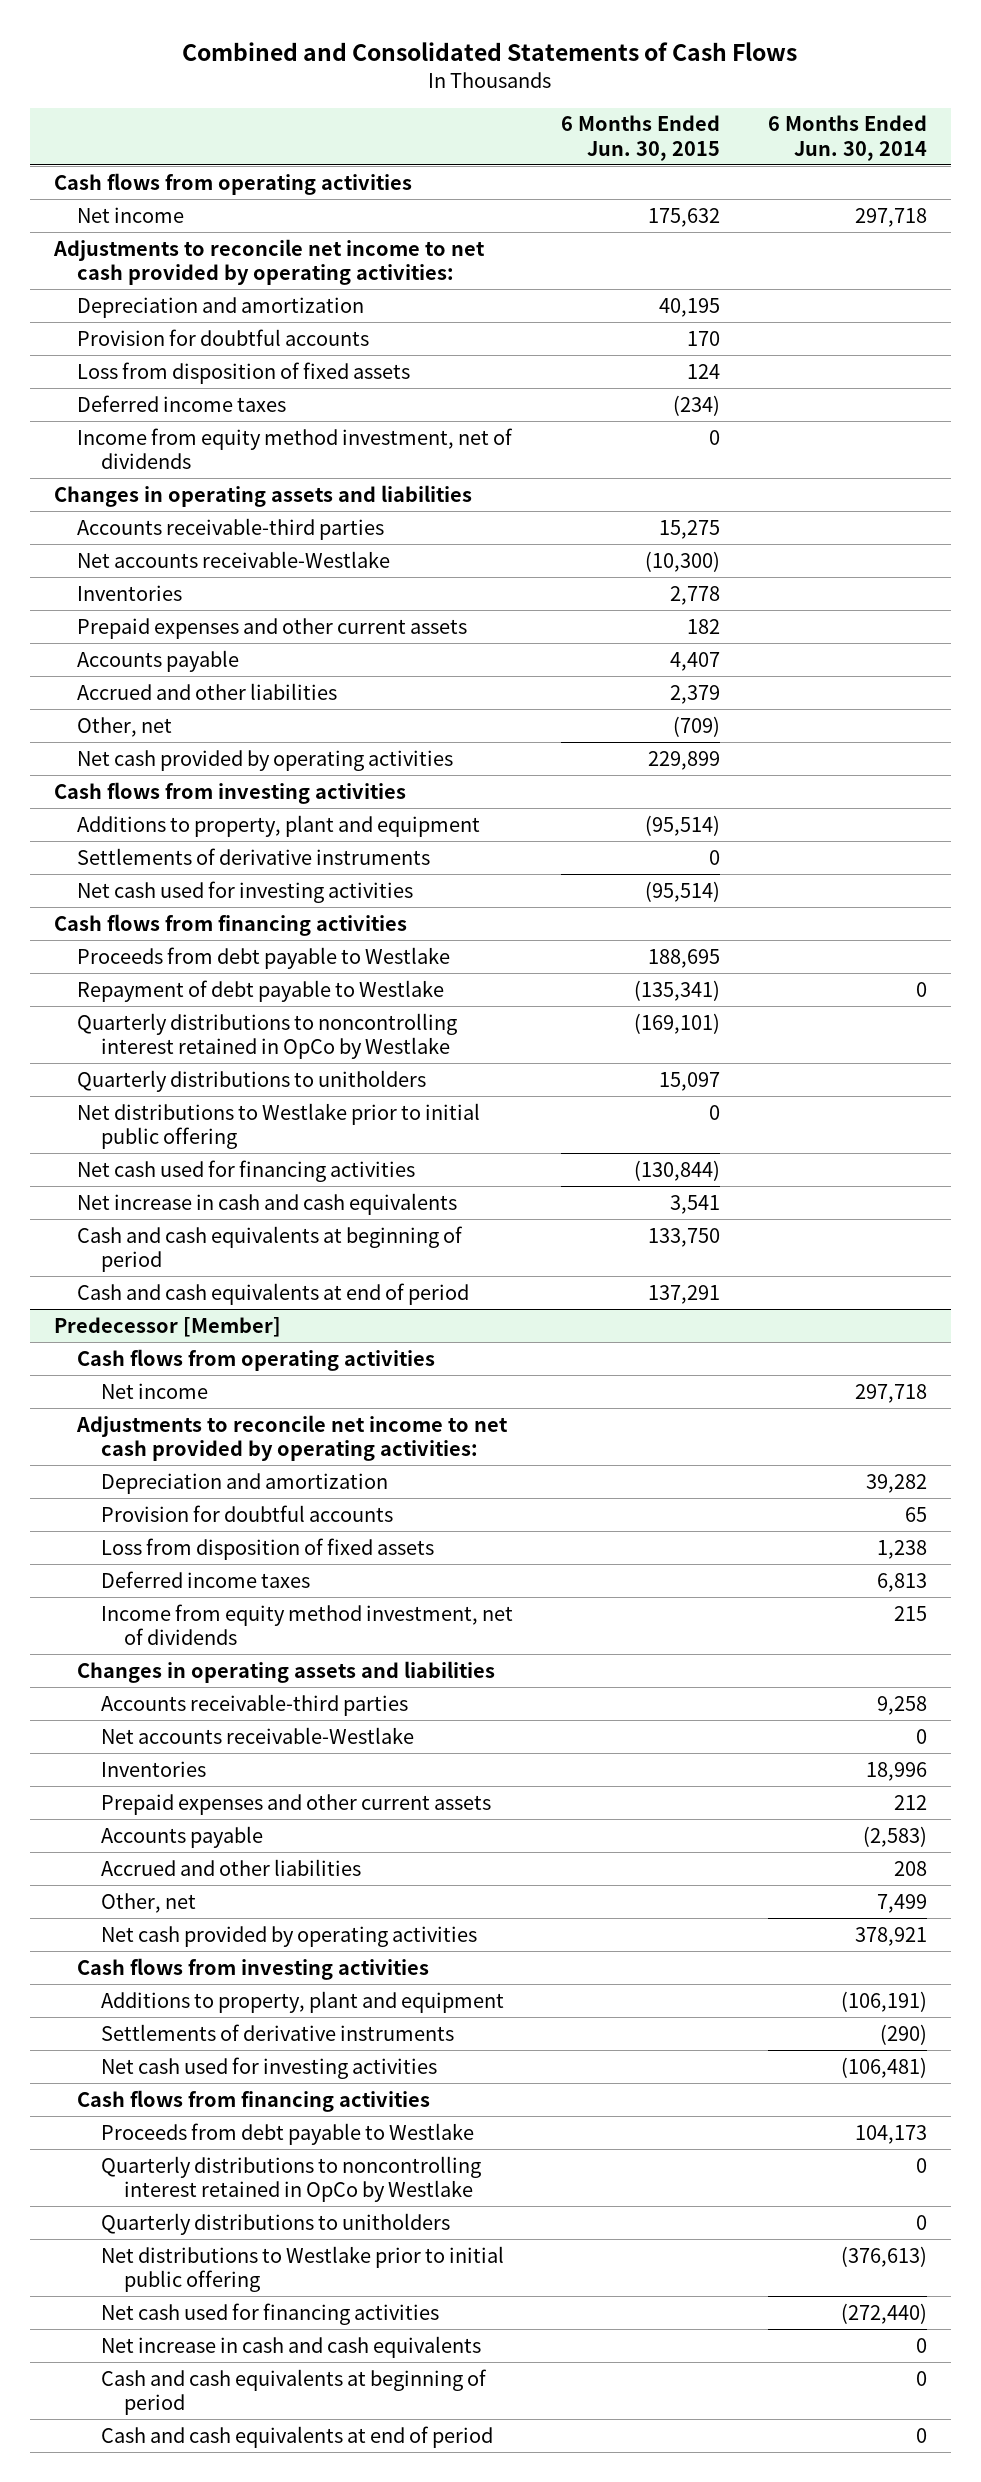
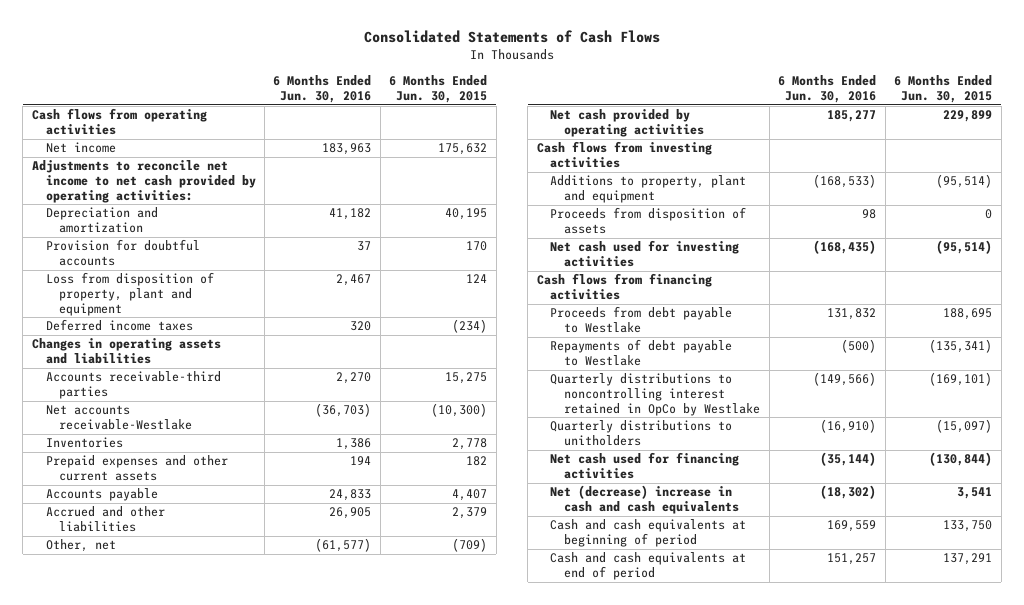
[182,41,798,61] Combined and Consolidated Statements of Cash Flows -> [363,30,660,44] Consolidated Statements of Cash Flows
[768,115,928,161] 6 Months Ended Jun. 30, 2014 -> none
none -> [273,75,372,104] 6 Months Ended Jun. 30, 2016
[77,361,411,384] Loss from disposition of fixed assets -> [45,272,214,316] Loss from disposition of property, plant and equipment
[77,427,514,470] Income from equity method investment, net of dividends -> none
[77,847,431,865] Settlements of derivative instruments -> none
none -> [550,207,747,235] Proceeds from disposition of assets
[77,979,445,1002] Repayment of debt payable to Westlake -> [550,339,733,367] Repayments of debt payable to Westlake
[77,1102,481,1150] Net distributions to Westlake prior to initial public offering -> none
[658,1071,720,1091] 15,097 -> [936,419,993,434] (15,097)
[77,1192,458,1215] Net increase in cash and cash equivalents -> [550,485,740,515] Net (decrease) increase in cash and cash equivalents
[53,1316,281,1337] Predecessor [Member] -> none
[77,1348,436,1371] Cash flows from operating activities -> none
[100,1382,208,1399] Net income -> none
[76,1414,509,1462] Adjustments to reconcile net income to net cash provided by operating activities: -> none
[100,1472,388,1494] Depreciation and amortization -> none
[100,1504,393,1522] Provision for doubtful accounts -> none
[100,1537,434,1560] Loss from disposition of fixed assets -> none
[100,1570,310,1588] Deferred income taxes -> none
[100,1603,513,1646] Income from equity method investment, net of dividends -> none
[77,1660,496,1683] Changes in operating assets and liabilities -> none
[100,1693,408,1716] Accounts receivable-third parties -> none
[100,1726,414,1744] Net accounts receivable-Westlake -> none
[100,1760,206,1777] Inventories -> none
[100,1793,491,1815] Prepaid expenses and other current assets -> none
[100,1825,263,1848] Accounts payable -> none
[100,1858,361,1876] Accrued and other liabilities -> none
[100,1892,196,1913] Other, net -> none
[100,1925,477,1947] Net cash provided by operating activities -> none
[77,1957,430,1980] Cash flows from investing activities -> none
[100,1990,504,2013] Additions to property, plant and equipment -> none
[100,2023,454,2041] Settlements of derivative instruments -> none
[100,2056,437,2079] Net cash used for investing activities -> none
[77,2089,431,2112] Cash flows from financing activities -> none
[100,2122,474,2145] Proceeds from debt payable to Westlake -> none
[100,2155,481,2203] Quarterly distributions to noncontrolling interest retained in OpCo by Westlake -> none
[100,2212,450,2235] Quarterly distributions to unitholders -> none
[100,2245,504,2293] Net distributions to Westlake prior to initial public offering -> none
[100,2302,439,2325] Net cash used for financing activities -> none
[100,2335,481,2358] Net increase in cash and cash equivalents -> none
[100,2368,487,2416] Cash and cash equivalents at beginning of period -> none
[100,2425,493,2448] Cash and cash equivalents at end of period -> none

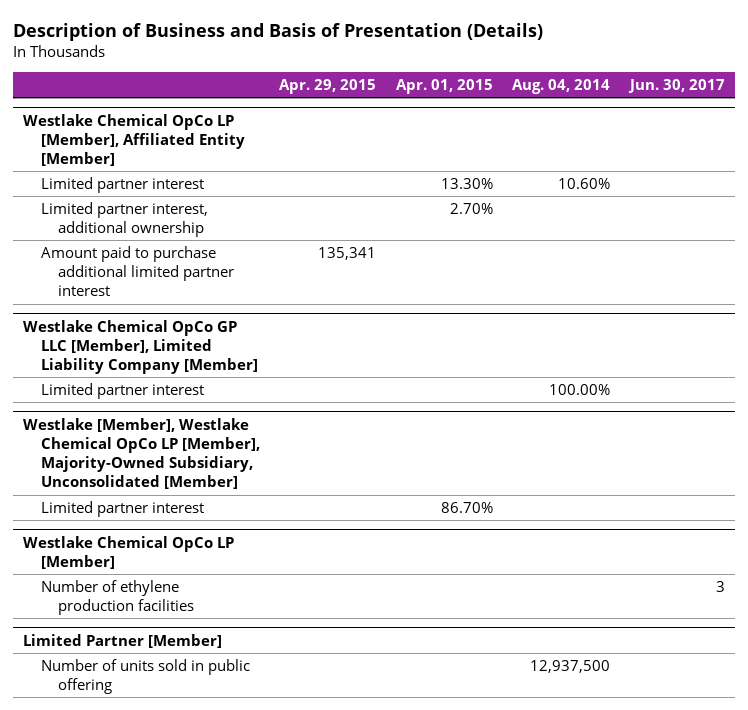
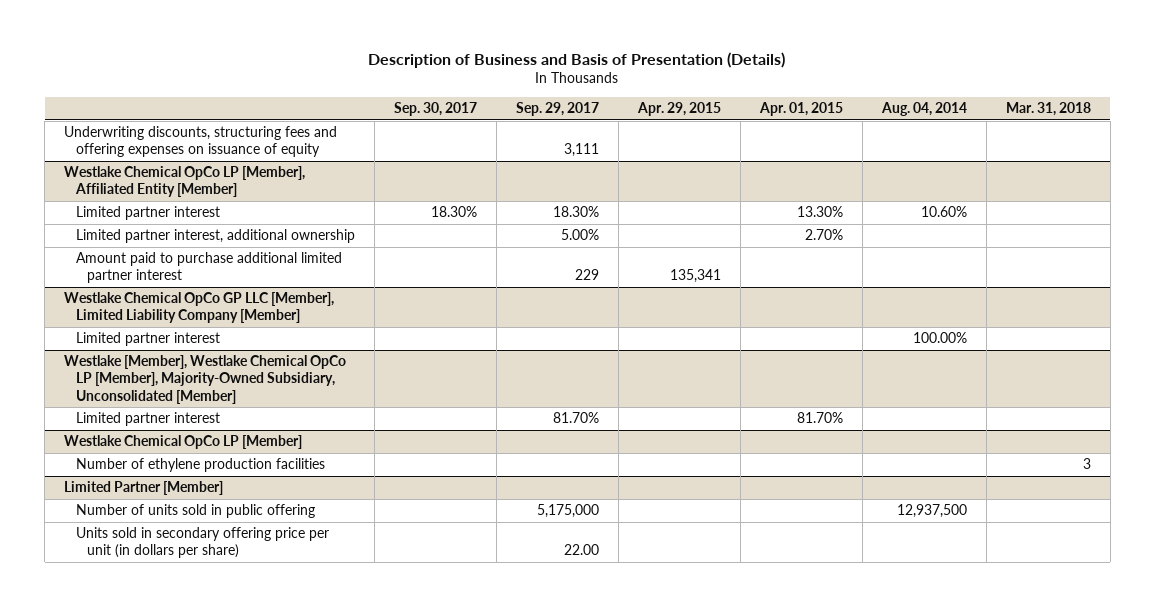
[627,79,725,94] Jun. 30, 2017 -> none
none -> [393,102,477,117] Sep. 30, 2017
none -> [515,102,599,117] Sep. 29, 2017
none -> [1005,102,1091,117] Mar. 31, 2018
none -> [64,126,338,158] Underwriting discounts, structuring fees and offering expenses on issuance of equity
[440,501,493,513] 86.70% -> [796,412,843,424] 81.70%
none -> [75,527,329,559] Units sold in secondary offering price per unit (in dollars per share)

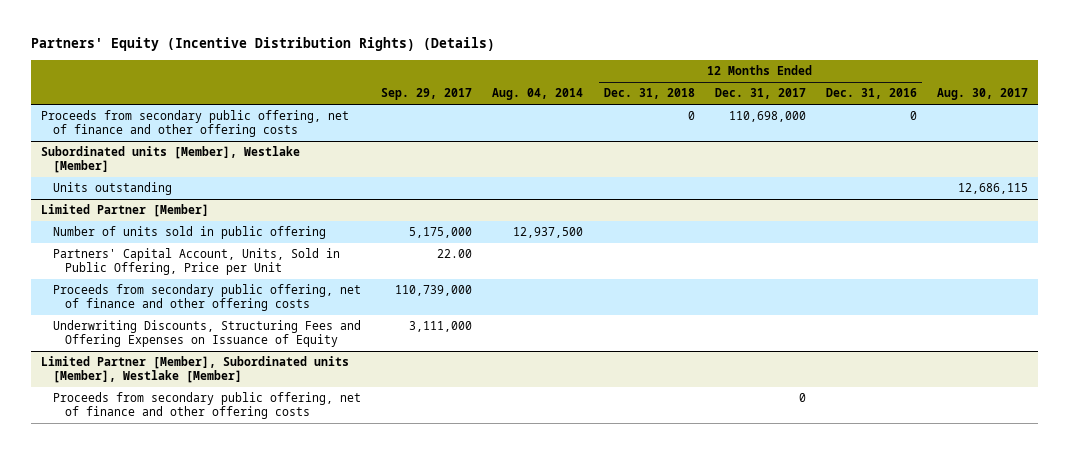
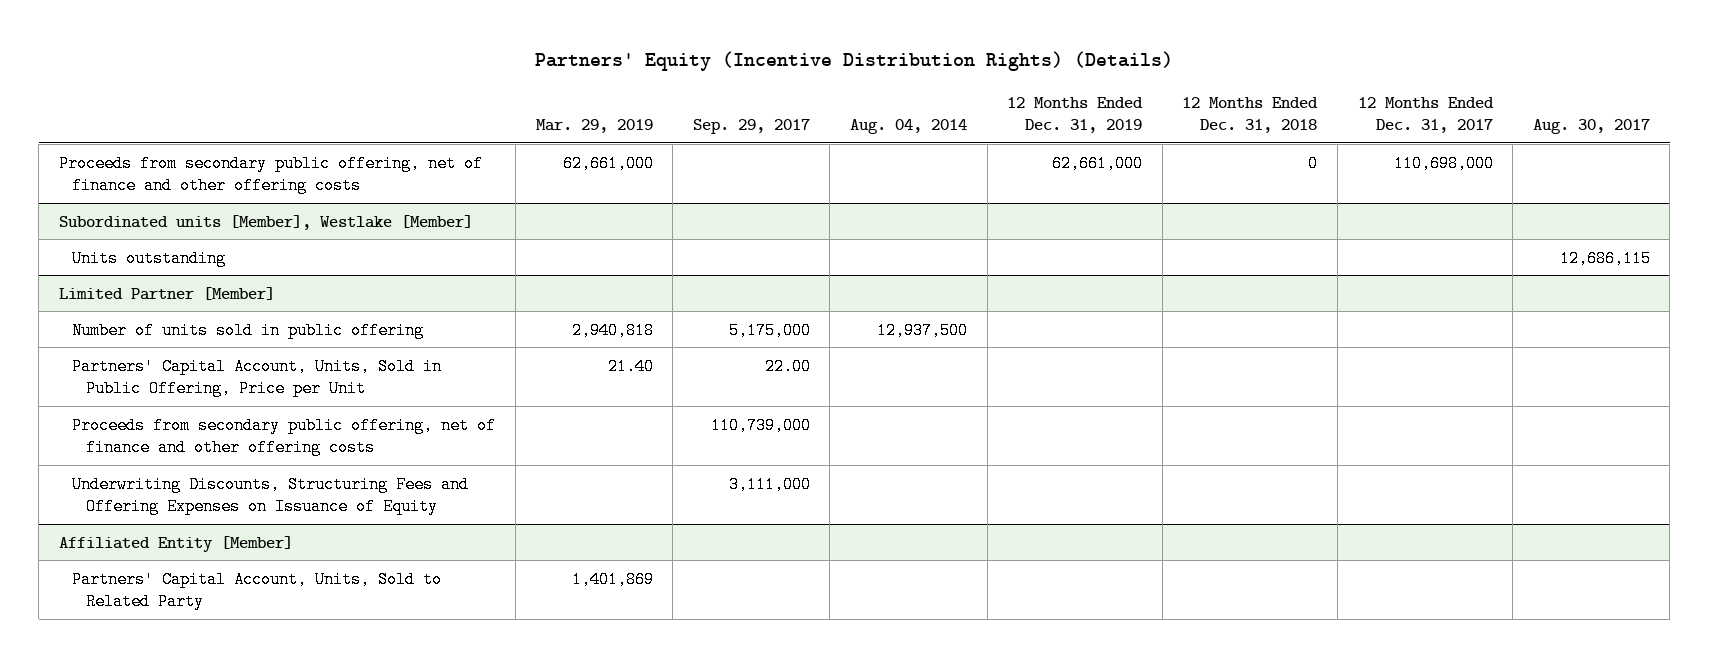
[826,88,918,100] Dec. 31, 2016 -> none
none -> [535,119,653,134] Mar. 29, 2019
none -> [1007,96,1144,134] 12 Months Ended Dec. 31, 2019
[40,356,349,384] Limited Partner [Member], Subordinated units [Member], Westlake [Member] -> none
[53,392,362,420] Proceeds from secondary public offering, net of finance and other offering costs -> none
none -> [58,535,293,552] Affiliated Entity [Member]
none -> [72,570,443,611] Partners' Capital Account, Units, Sold to Related Party

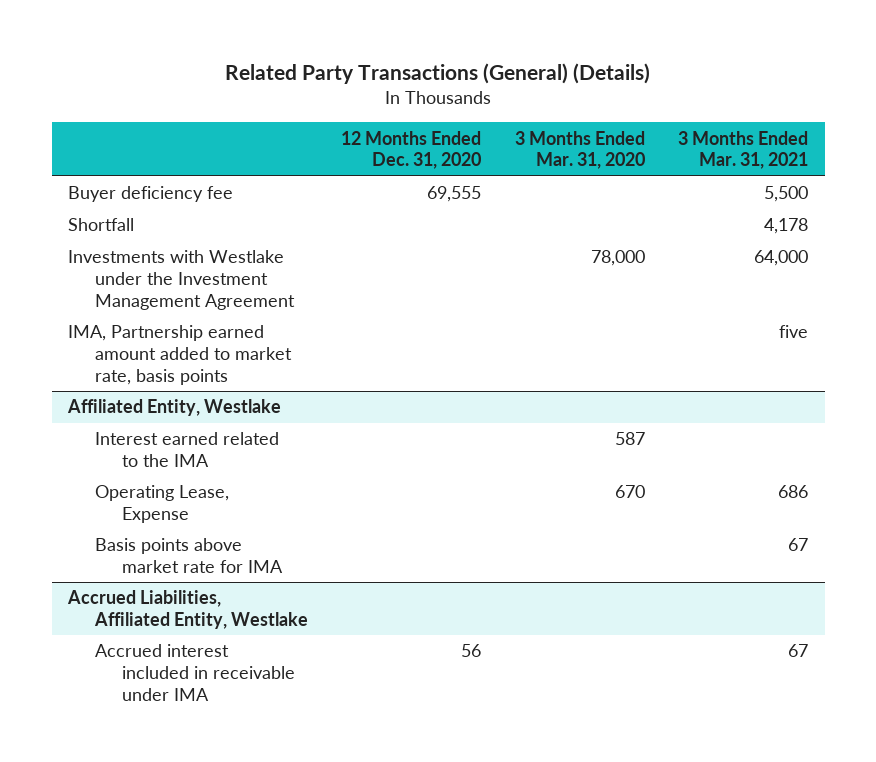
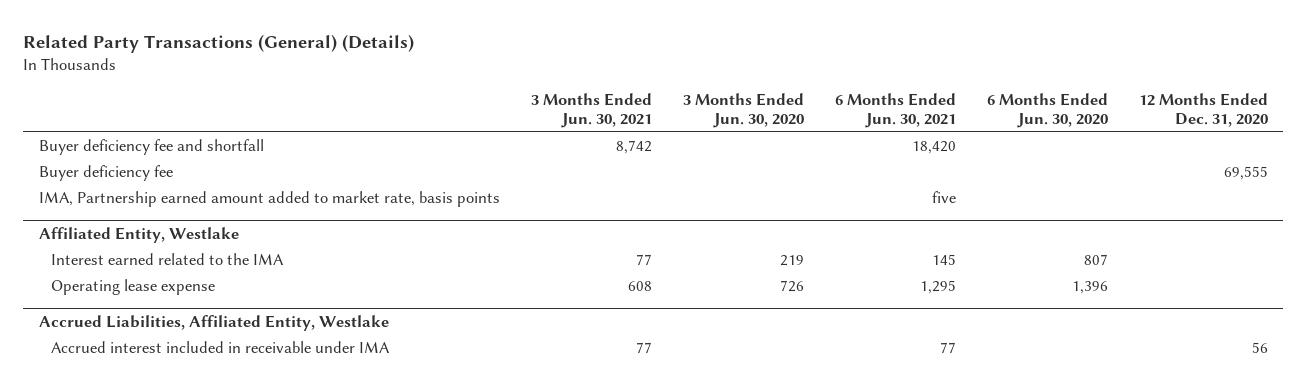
[514,130,645,170] 3 Months Ended Mar. 31, 2020 -> none
[678,130,809,170] 3 Months Ended Mar. 31, 2021 -> none
none -> [530,92,652,128] 3 Months Ended Jun. 30, 2021
none -> [682,92,804,128] 3 Months Ended Jun. 30, 2020
none -> [834,92,956,128] 6 Months Ended Jun. 30, 2021
none -> [986,92,1108,128] 6 Months Ended Jun. 30, 2020
none -> [38,139,264,156] Buyer deficiency fee and shortfall
[68,218,135,232] Shortfall -> none
[68,250,296,310] Investments with Westlake under the Investment Management Agreement -> none
[95,538,283,573] Basis points above market rate for IMA -> none
[95,485,230,523] Operating Lease, Expense -> [50,279,215,296] Operating lease expense

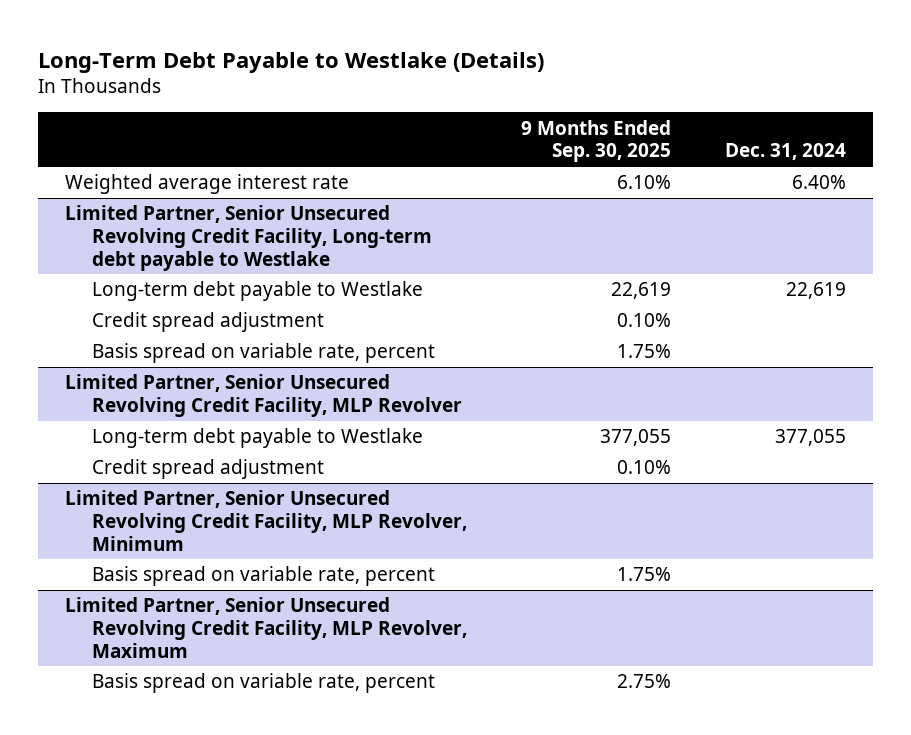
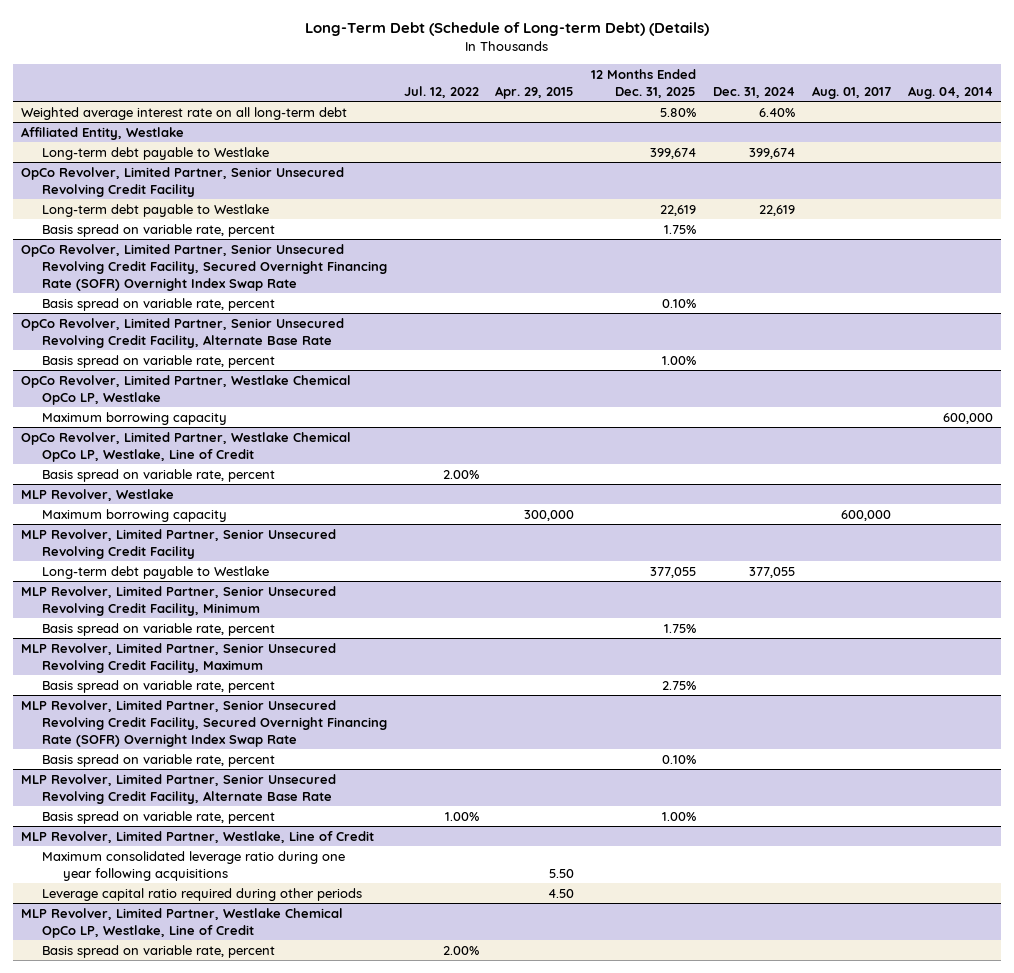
[37,51,544,73] Long-Term Debt Payable to Westlake (Details) -> [304,21,709,36] Long-Term Debt (Schedule of Long-term Debt) (Details)
[521,119,672,163] 9 Months Ended Sep. 30, 2025 -> none
none -> [403,85,479,98] Jul. 12, 2022
none -> [495,85,575,99] Apr. 29, 2015
none -> [591,68,697,98] 12 Months Ended Dec. 31, 2025
none -> [811,85,891,99] Aug. 01, 2017
none -> [907,85,993,99] Aug. 04, 2014
[64,174,349,195] Weighted average interest rate -> [20,106,347,120] Weighted average interest rate on all long-term debt
none -> [20,126,184,140] Affiliated Entity, Westlake
none -> [41,146,269,160] Long-term debt payable to Westlake
[64,205,433,271] Limited Partner, Senior Unsecured Revolving Credit Facility, Long-term debt payable to Westlake -> [20,166,344,197] OpCo Revolver, Limited Partner, Senior Unsecured Revolving Credit Facility
[92,312,325,333] Credit spread adjustment -> none
none -> [20,243,387,291] OpCo Revolver, Limited Partner, Senior Unsecured Revolving Credit Facility, Secured Overnight Financing Rate (SOFR) Overnight Index Swap Rate
none -> [41,297,275,311] Basis spread on variable rate, percent
none -> [20,317,344,348] OpCo Revolver, Limited Partner, Senior Unsecured Revolving Credit Facility, Alternate Base Rate
none -> [41,354,275,368] Basis spread on variable rate, percent
none -> [20,374,351,405] OpCo Revolver, Limited Partner, Westlake Chemical OpCo LP, Westlake
none -> [41,411,227,425] Maximum borrowing capacity
none -> [20,431,351,462] OpCo Revolver, Limited Partner, Westlake Chemical OpCo LP, Westlake, Line of Credit
none -> [41,468,275,482] Basis spread on variable rate, percent
none -> [20,488,174,501] MLP Revolver, Westlake
none -> [41,508,227,522] Maximum borrowing capacity
[64,374,463,418] Limited Partner, Senior Unsecured Revolving Credit Facility, MLP Revolver -> [20,528,336,559] MLP Revolver, Limited Partner, Senior Unsecured Revolving Credit Facility
[92,459,325,480] Credit spread adjustment -> none
[64,490,468,551] Limited Partner, Senior Unsecured Revolving Credit Facility, MLP Revolver, Minimum -> [20,585,336,616] MLP Revolver, Limited Partner, Senior Unsecured Revolving Credit Facility, Minimum
[64,597,468,658] Limited Partner, Senior Unsecured Revolving Credit Facility, MLP Revolver, Maximum -> [20,642,336,673] MLP Revolver, Limited Partner, Senior Unsecured Revolving Credit Facility, Maximum
none -> [20,699,387,747] MLP Revolver, Limited Partner, Senior Unsecured Revolving Credit Facility, Secured Overnight Financing Rate (SOFR) Overnight Index Swap Rate
none -> [41,753,275,767] Basis spread on variable rate, percent
none -> [20,773,336,804] MLP Revolver, Limited Partner, Senior Unsecured Revolving Credit Facility, Alternate Base Rate
none -> [41,810,275,824] Basis spread on variable rate, percent
none -> [20,830,374,843] MLP Revolver, Limited Partner, Westlake, Line of Credit
none -> [41,850,345,881] Maximum consolidated leverage ratio during one year following acquisitions
none -> [41,887,362,901] Leverage capital ratio required during other periods
none -> [20,907,343,938] MLP Revolver, Limited Partner, Westlake Chemical OpCo LP, Westlake, Line of Credit
none -> [41,944,275,958] Basis spread on variable rate, percent

